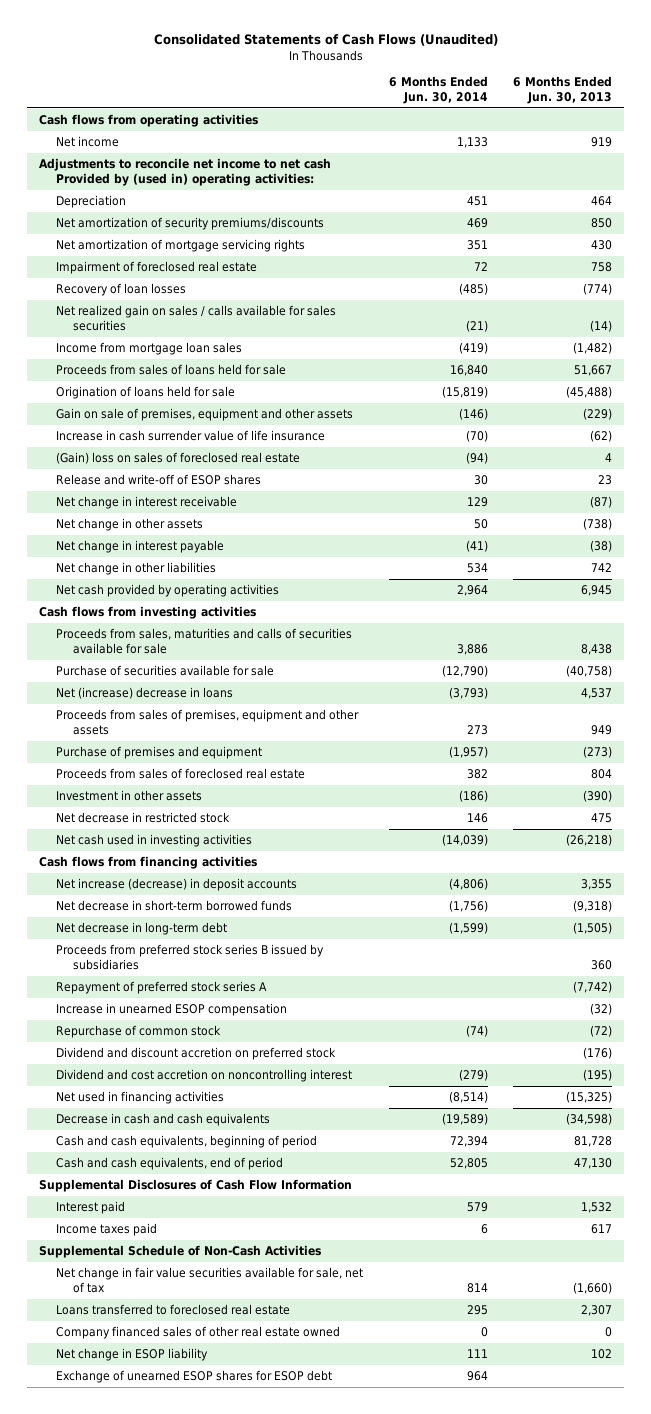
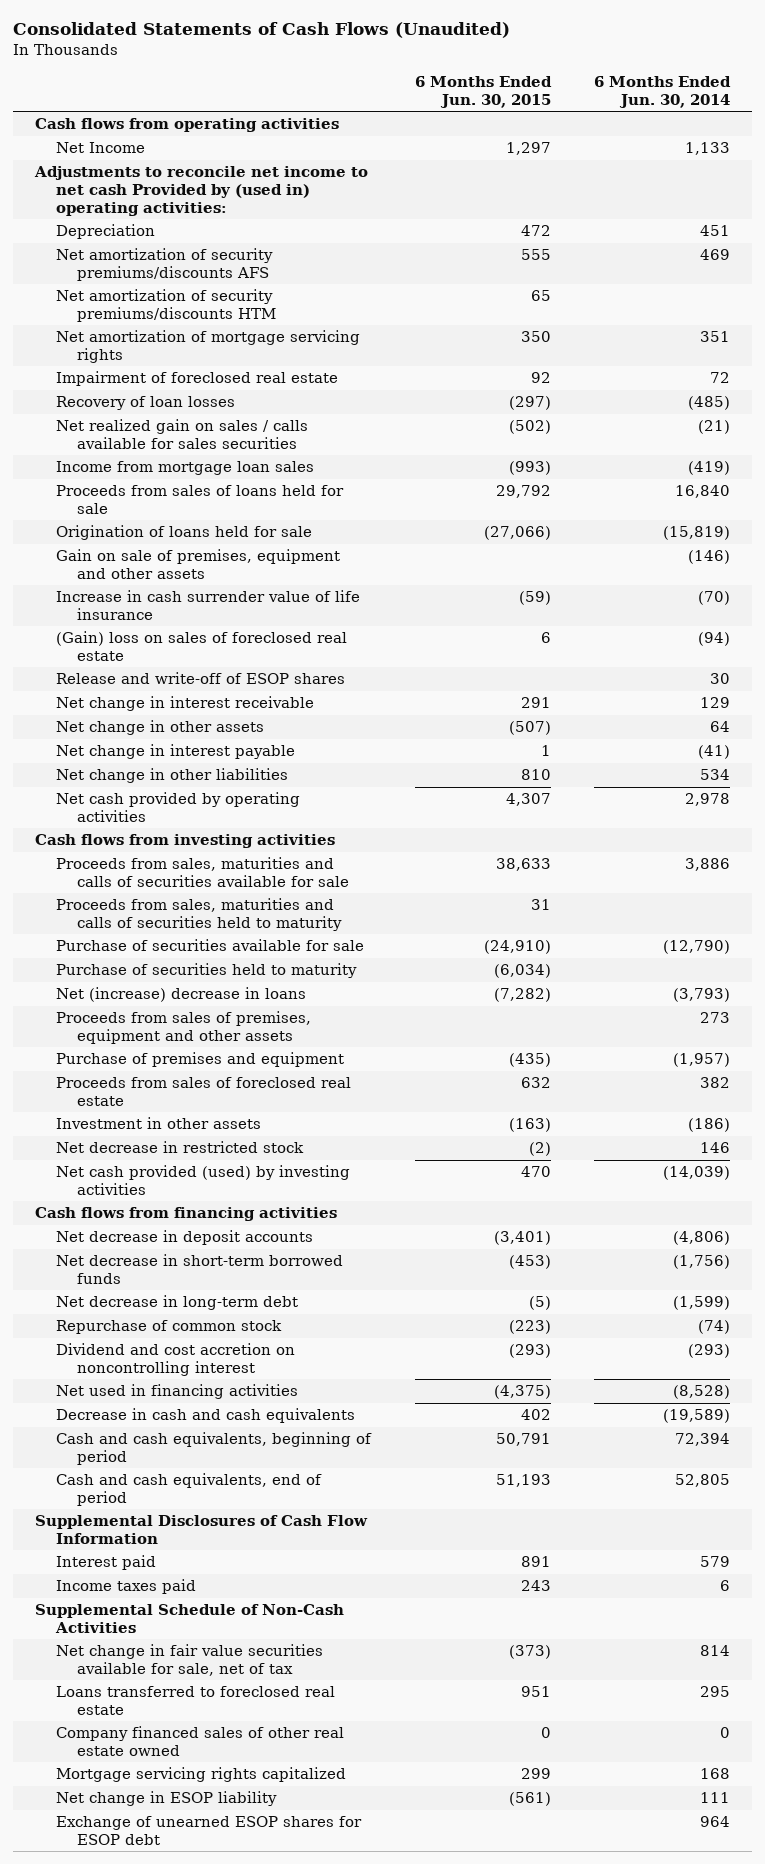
[512,76,612,104] 6 Months Ended Jun. 30, 2013 -> none
none -> [414,75,552,108] 6 Months Ended Jun. 30, 2015
[56,136,120,148] Net income -> [56,142,146,154] Net Income
[56,217,325,231] Net amortization of security premiums/discounts -> [56,248,274,281] Net amortization of security premiums/discounts AFS
none -> [56,289,277,322] Net amortization of security premiums/discounts HTM
[473,519,488,530] 50 -> [710,721,731,733] 64
[456,585,488,597] 2,964 -> [685,793,731,807] 2,978
none -> [56,898,343,931] Proceeds from sales, maturities and calls of securities held to maturity
none -> [56,963,358,979] Purchase of securities held to maturity
[56,834,253,848] Net cash used in investing activities -> [56,1165,351,1195] Net cash provided (used) by investing activities
[56,878,298,892] Net increase (decrease) in deposit accounts -> [56,1230,314,1246] Net decrease in deposit accounts
[56,944,325,970] Proceeds from preferred stock series B issued by subsidiaries -> none
[56,981,268,995] Repayment of preferred stock series A -> none
[56,1003,288,1017] Increase in unearned ESOP compensation -> none
[56,1047,337,1061] Dividend and discount accretion on preferred stock -> none
[458,1069,488,1082] (279) -> [688,1344,731,1359] (293)
[448,1091,488,1104] (8,514) -> [673,1385,731,1400] (8,528)
none -> [56,1767,347,1783] Mortgage servicing rights capitalized

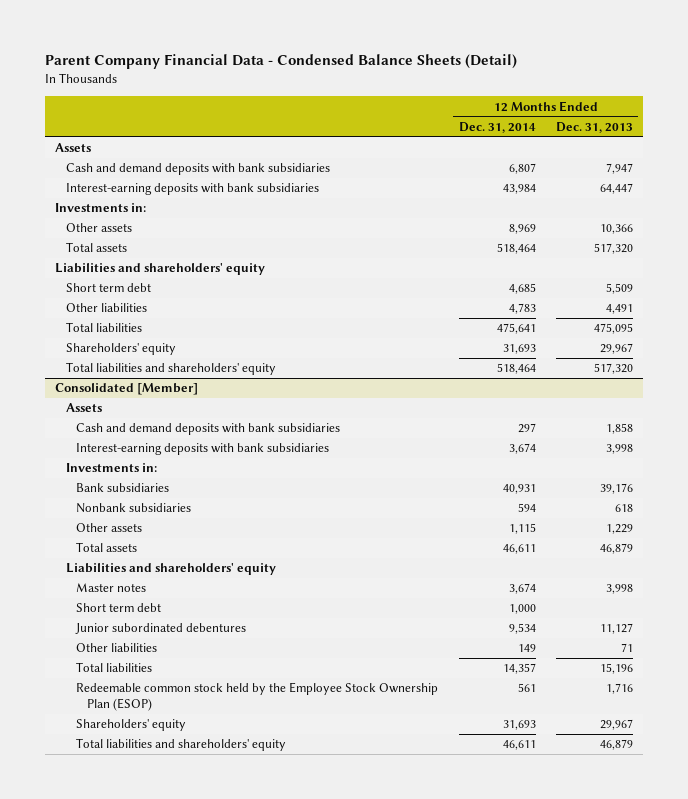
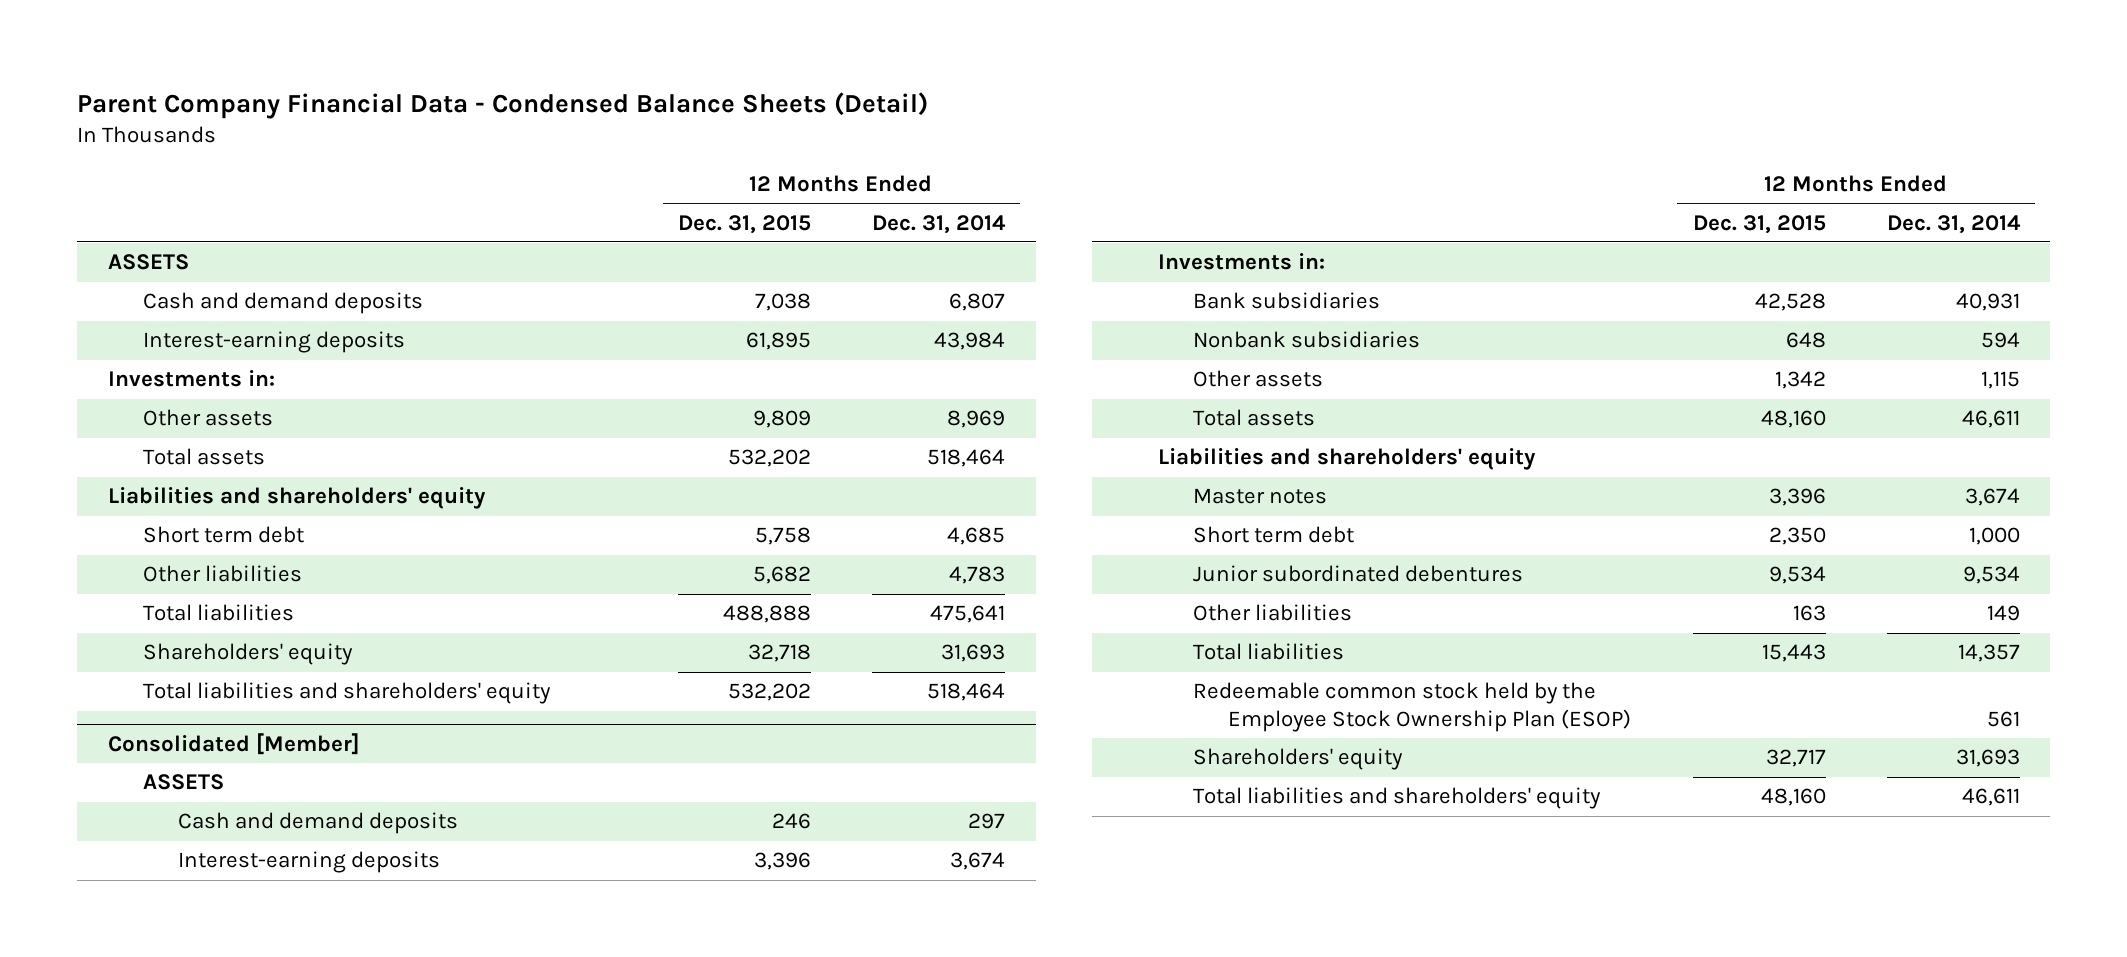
[556,121,634,133] Dec. 31, 2013 -> none
none -> [677,214,811,234] Dec. 31, 2015
[54,143,91,153] Assets -> [107,254,189,271] ASSETS
[65,163,330,176] Cash and demand deposits with bank subsidiaries -> [142,292,423,315] Cash and demand deposits
[65,183,319,196] Interest-earning deposits with bank subsidiaries -> [142,331,405,354] Interest-earning deposits
[65,403,102,413] Assets -> [142,774,224,791] ASSETS
[76,423,341,436] Cash and demand deposits with bank subsidiaries -> [178,812,459,835] Cash and demand deposits
[76,443,330,456] Interest-earning deposits with bank subsidiaries -> [178,851,441,874] Interest-earning deposits

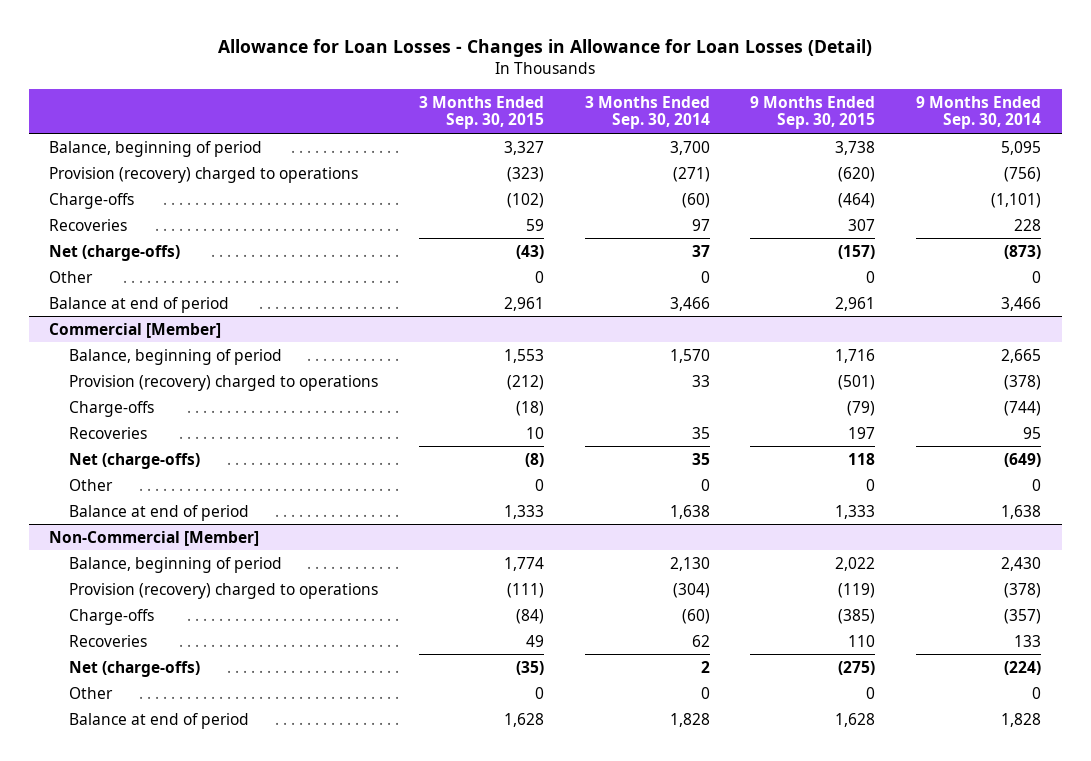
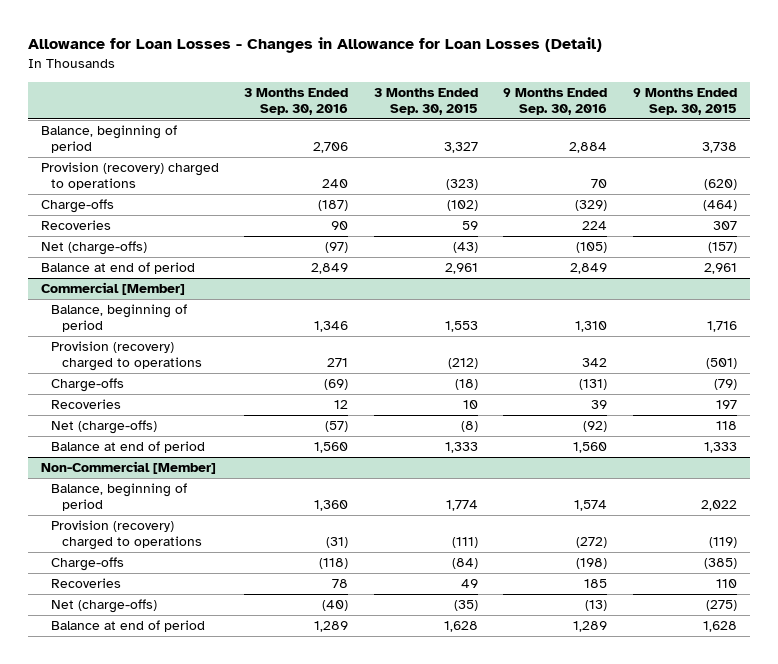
[584,95,710,130] 3 Months Ended Sep. 30, 2014 -> none
[916,95,1042,130] 9 Months Ended Sep. 30, 2014 -> none
none -> [244,87,349,115] 3 Months Ended Sep. 30, 2016
none -> [503,87,608,115] 9 Months Ended Sep. 30, 2016
[49,270,94,283] Other -> none
[69,478,114,491] Other -> none
[69,686,114,699] Other -> none

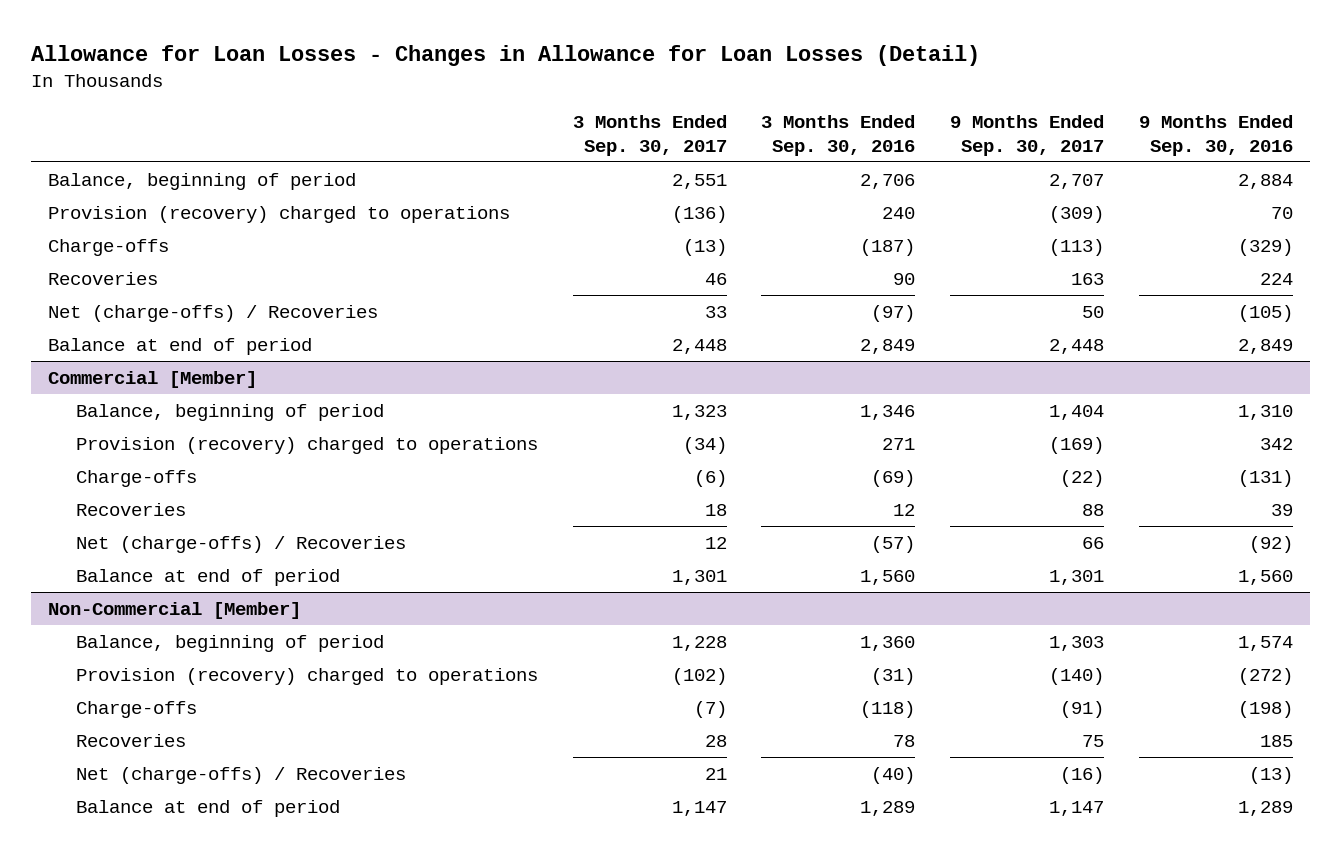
[373,87,478,115] 3 Months Ended Sep. 30, 2015 -> none
[632,87,737,115] 9 Months Ended Sep. 30, 2015 -> none
none -> [572,115,727,157] 3 Months Ended Sep. 30, 2017
none -> [949,115,1104,157] 9 Months Ended Sep. 30, 2017
[40,241,147,256] Net (charge-offs) -> [48,304,379,322] Net (charge-offs) / Recoveries
[51,420,158,435] Net (charge-offs) -> [76,535,407,553] Net (charge-offs) / Recoveries
[51,599,158,614] Net (charge-offs) -> [76,766,407,784] Net (charge-offs) / Recoveries

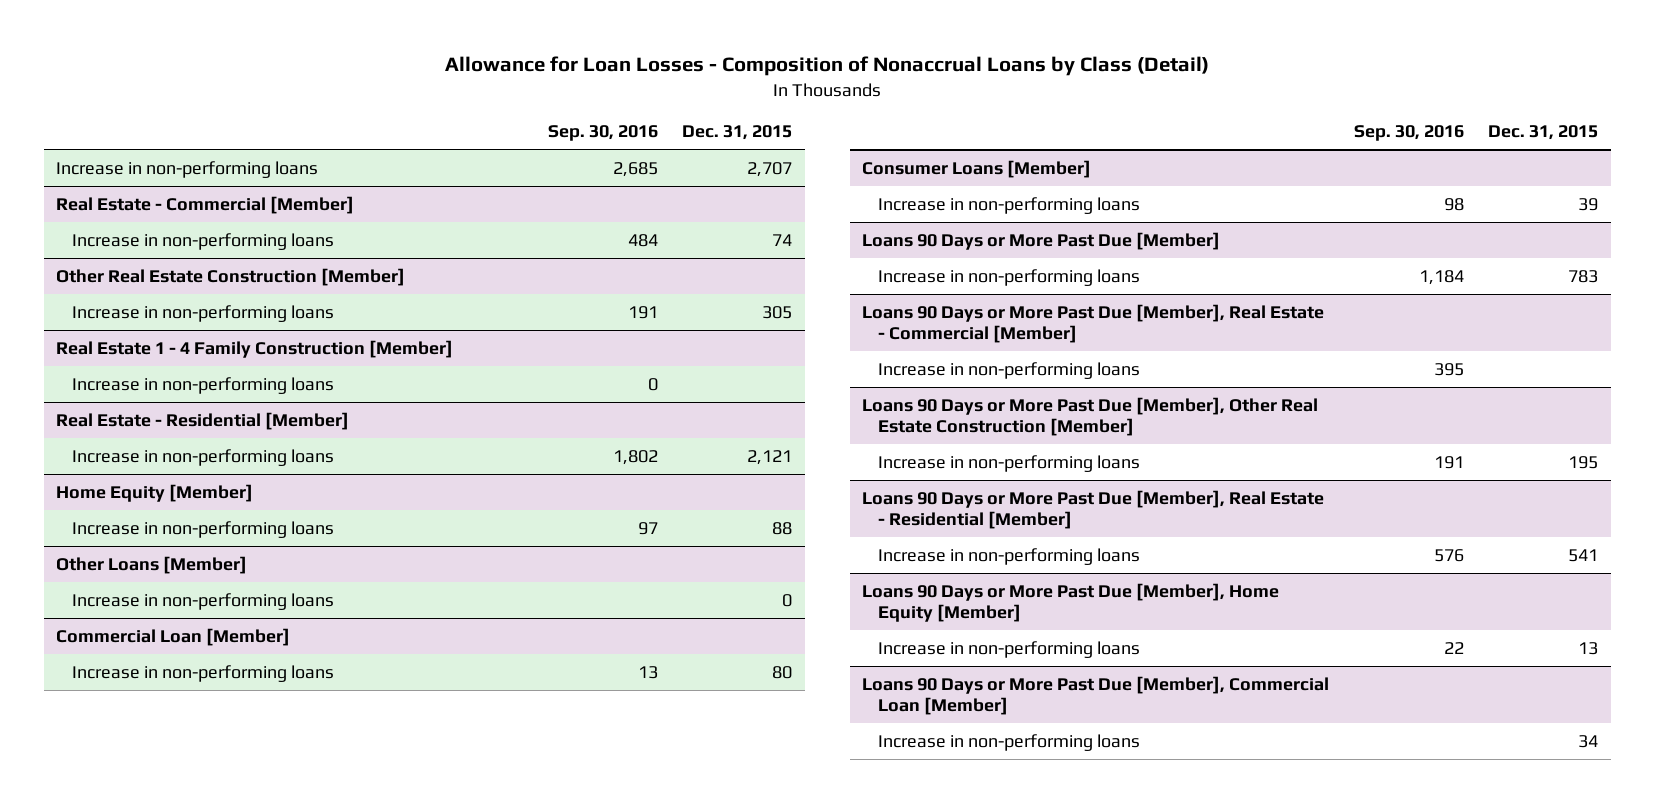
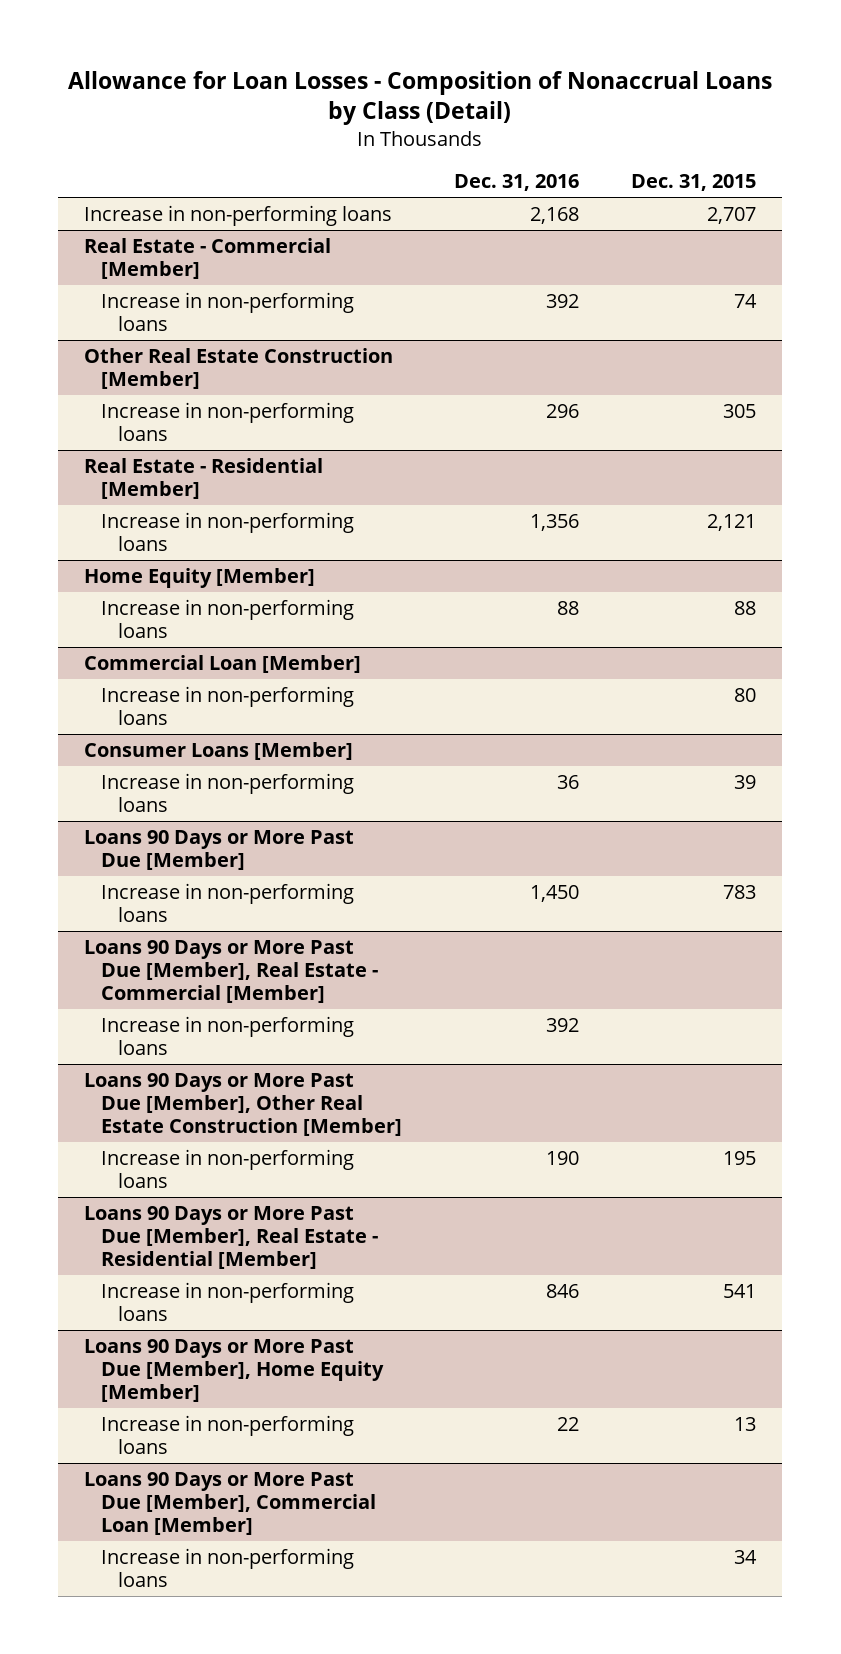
[547,125,658,142] Sep. 30, 2016 -> none
none -> [454,174,580,192] Dec. 31, 2016
[56,339,454,358] Real Estate 1 - 4 Family Construction [Member] -> none
[72,376,335,394] Increase in non-performing loans -> none
[56,555,248,574] Other Loans [Member] -> none
[72,592,335,610] Increase in non-performing loans -> none

